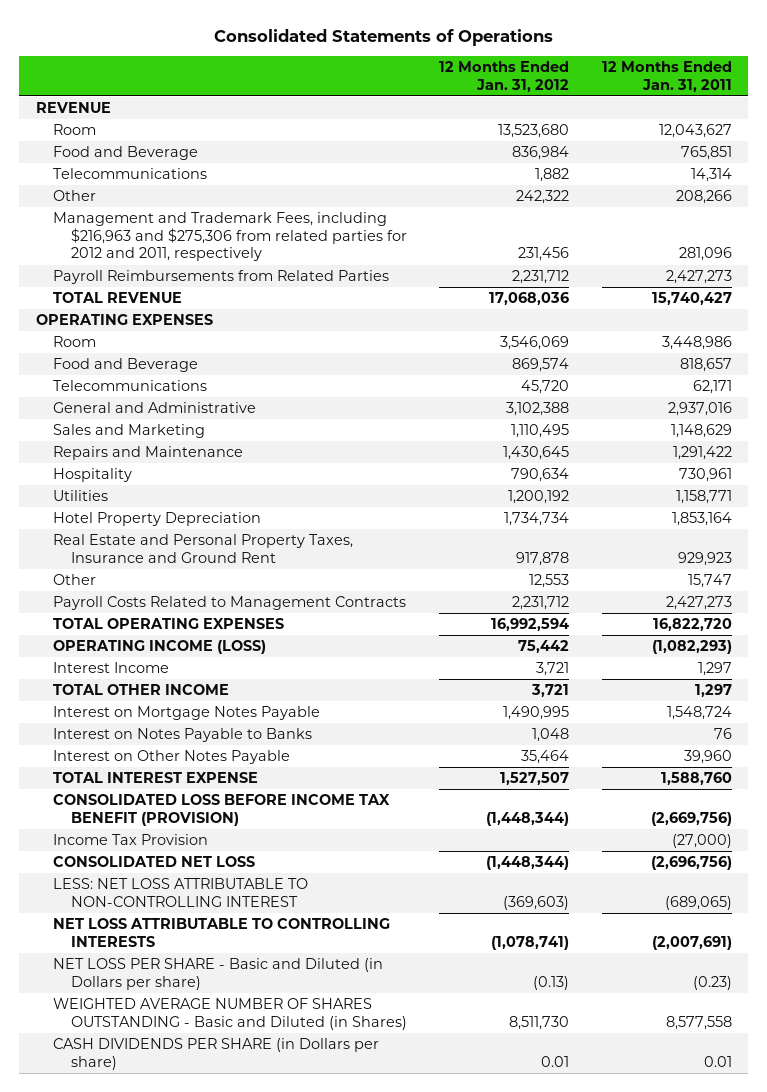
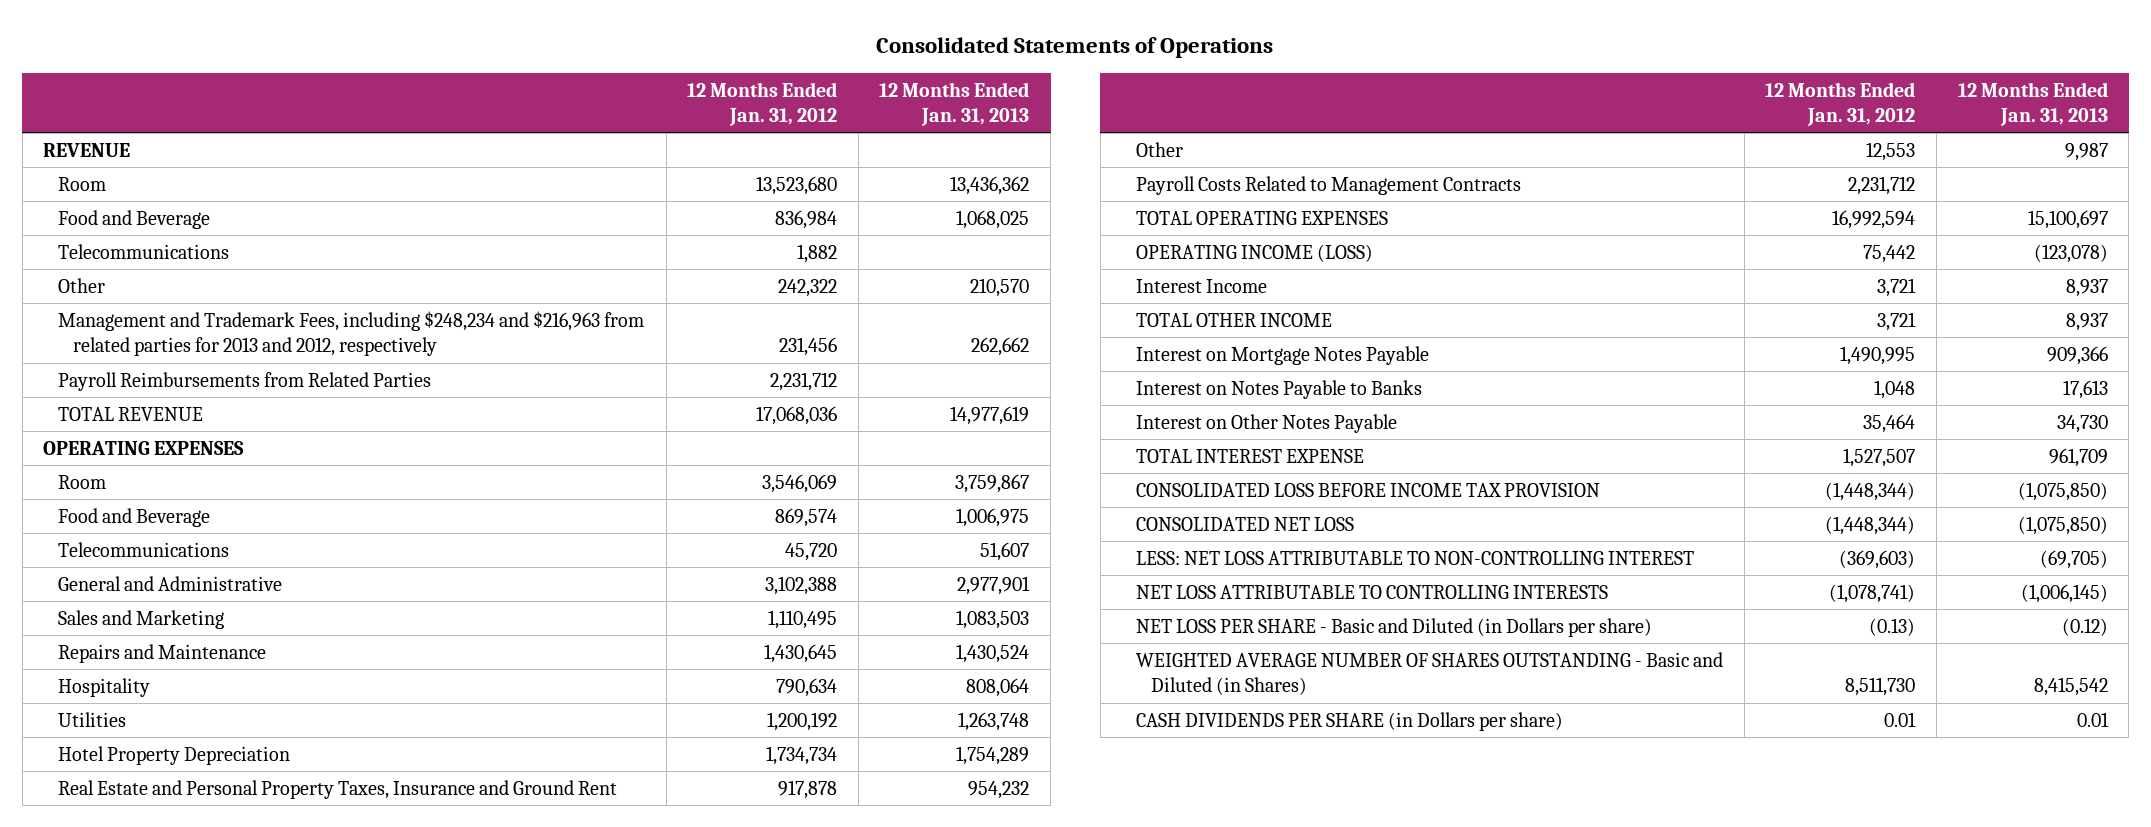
[601,61,732,92] 12 Months Ended Jan. 31, 2011 -> none
none -> [879,81,1030,126] 12 Months Ended Jan. 31, 2013
[53,212,407,262] Management and Trademark Fees, including $216,963 and $275,306 from related parties for 2012 and 2011, respectively -> [57,310,644,357] Management and Trademark Fees, including $248,234 and $216,963 from related parties for 2013 and 2012, respectively
[53,834,209,846] Income Tax Provision -> none
[53,794,391,826] CONSOLIDATED LOSS BEFORE INCOME TAX BENEFIT (PROVISION) -> [1136,482,1601,497] CONSOLIDATED LOSS BEFORE INCOME TAX PROVISION

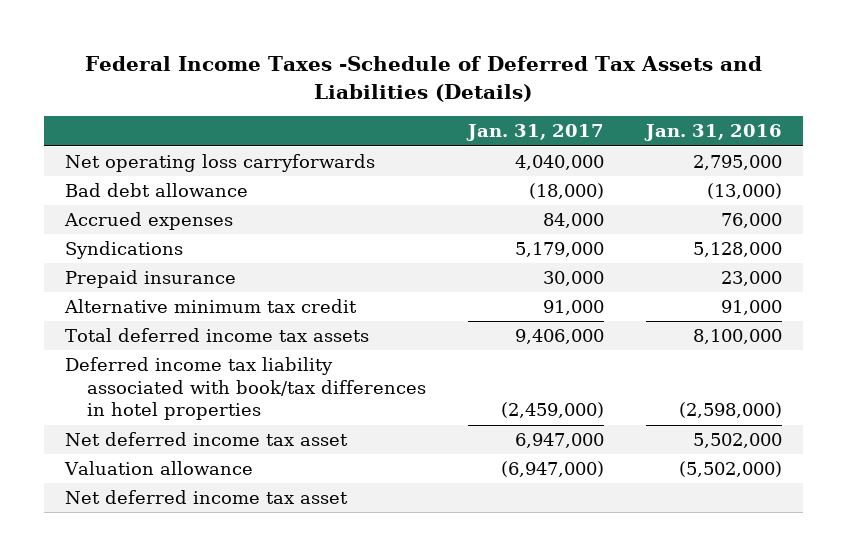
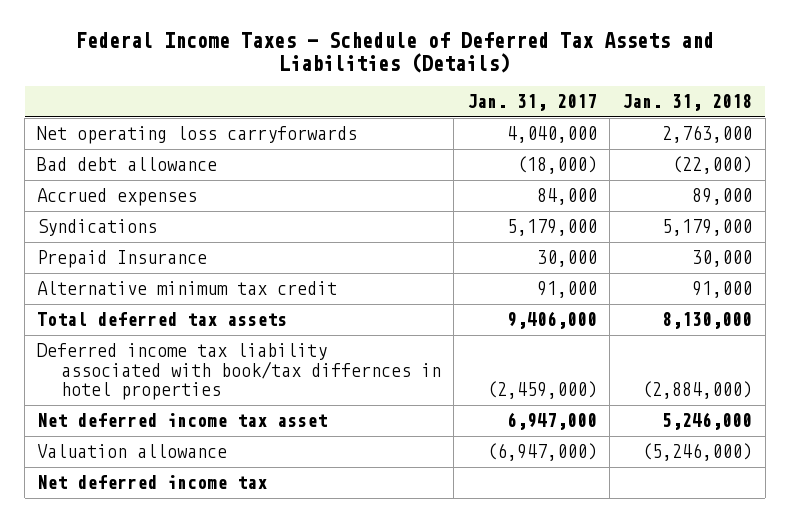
[85,56,763,102] Federal Income Taxes -Schedule of Deferred Tax Assets and Liabilities (Details) -> [75,31,714,73] Federal Income Taxes - Schedule of Deferred Tax Assets and Liabilities (Details)
[643,124,782,142] Jan. 31, 2016 -> none
none -> [622,93,753,111] Jan. 31, 2018
[65,270,237,289] Prepaid insurance -> [37,250,208,269] Prepaid Insurance
[65,328,370,343] Total deferred income tax assets -> [37,312,288,327] Total deferred tax assets
[65,357,427,421] Deferred income tax liability associated with book/tax differences in hotel properties -> [37,343,441,400] Deferred income tax liability associated with book/tax differnces in hotel properties
[65,490,349,505] Net deferred income tax asset -> [37,475,268,490] Net deferred income tax

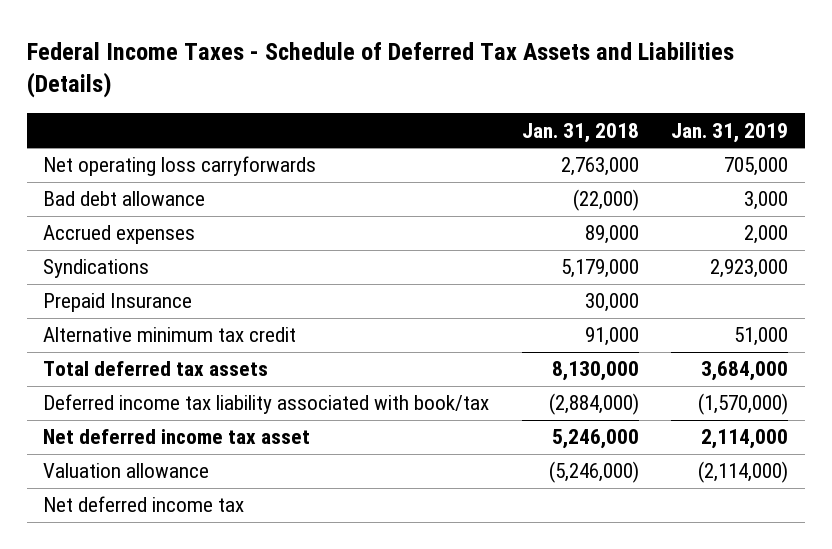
[466,93,597,111] Jan. 31, 2017 -> none
none -> [671,122,789,143] Jan. 31, 2019
[37,343,441,400] Deferred income tax liability associated with book/tax differnces in hotel properties -> [43,394,490,415] Deferred income tax liability associated with book/tax

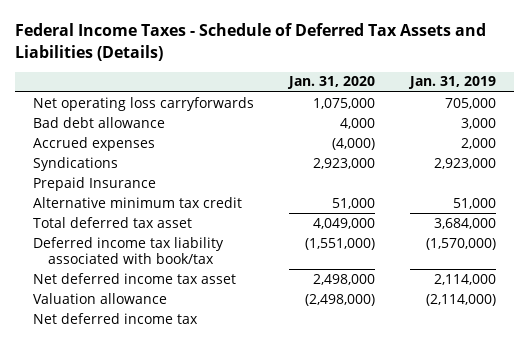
[521,122,639,143] Jan. 31, 2018 -> none
none -> [286,76,375,90] Jan. 31, 2020
[43,361,269,377] Total deferred tax assets -> [32,216,192,228] Total deferred tax asset

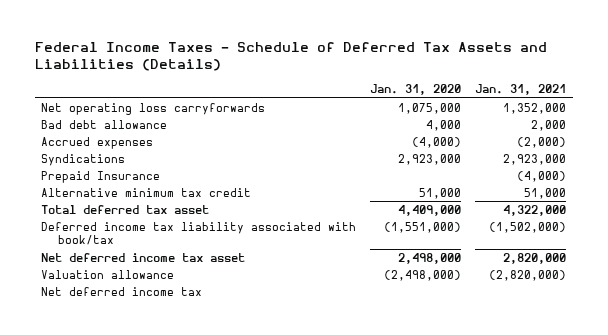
[408,76,497,90] Jan. 31, 2019 -> none
none -> [475,84,567,96] Jan. 31, 2021
[312,217,375,229] 4,049,000 -> [398,204,462,216] 4,409,000

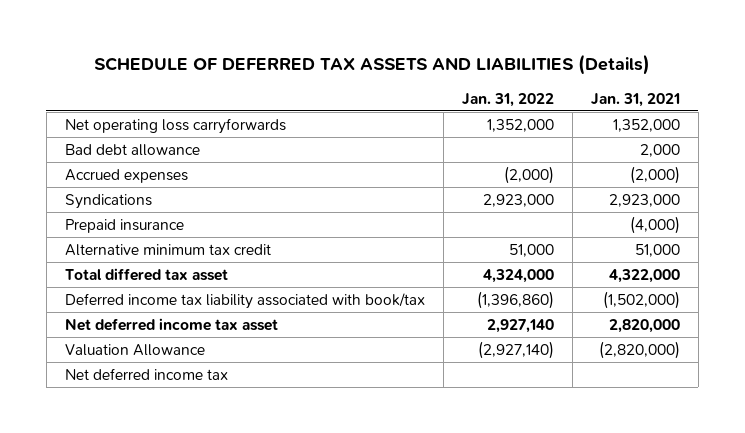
[34,41,547,72] Federal Income Taxes - Schedule of Deferred Tax Assets and Liabilities (Details) -> [94,54,651,76] SCHEDULE OF DEFERRED TAX ASSETS AND LIABILITIES (Details)
[370,84,462,96] Jan. 31, 2020 -> none
none -> [461,92,554,107] Jan. 31, 2022
[41,170,161,183] Prepaid Insurance -> [64,218,184,233] Prepaid insurance
[41,204,210,214] Total deferred tax asset -> [64,267,228,281] Total differed tax asset
[41,269,175,279] Valuation allowance -> [64,343,205,356] Valuation Allowance

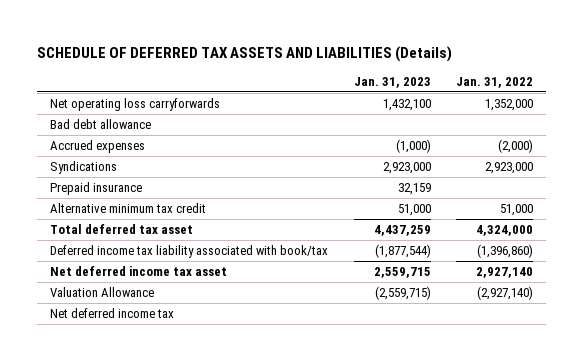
[590,92,680,107] Jan. 31, 2021 -> none
none -> [353,77,431,89] Jan. 31, 2023
[64,267,228,281] Total differed tax asset -> [50,224,194,235] Total deferred tax asset

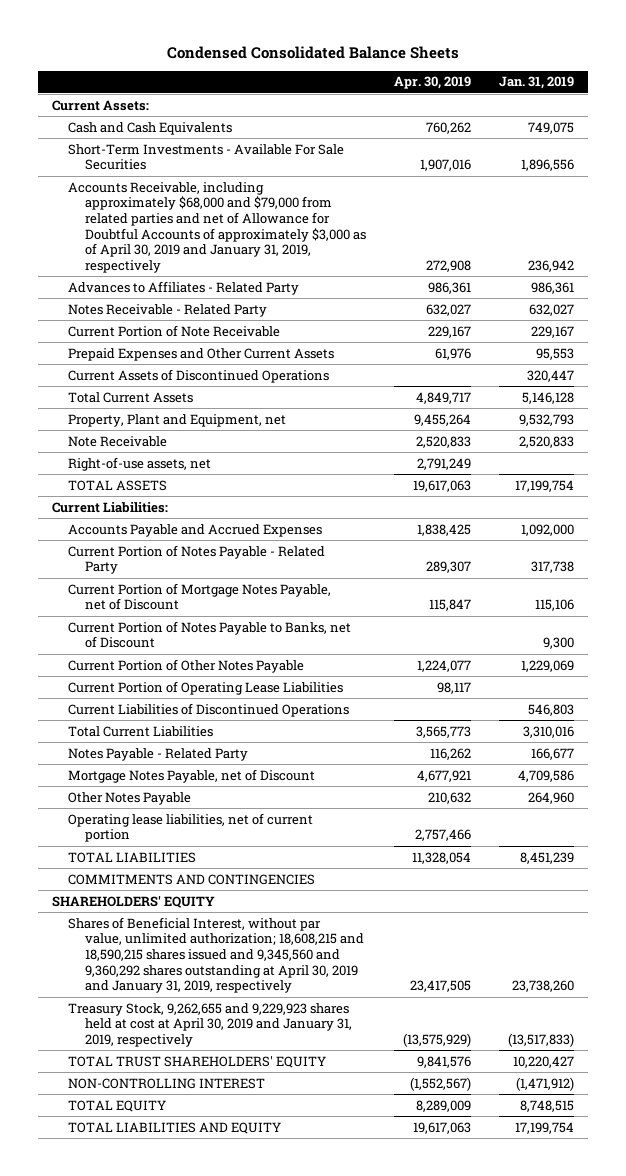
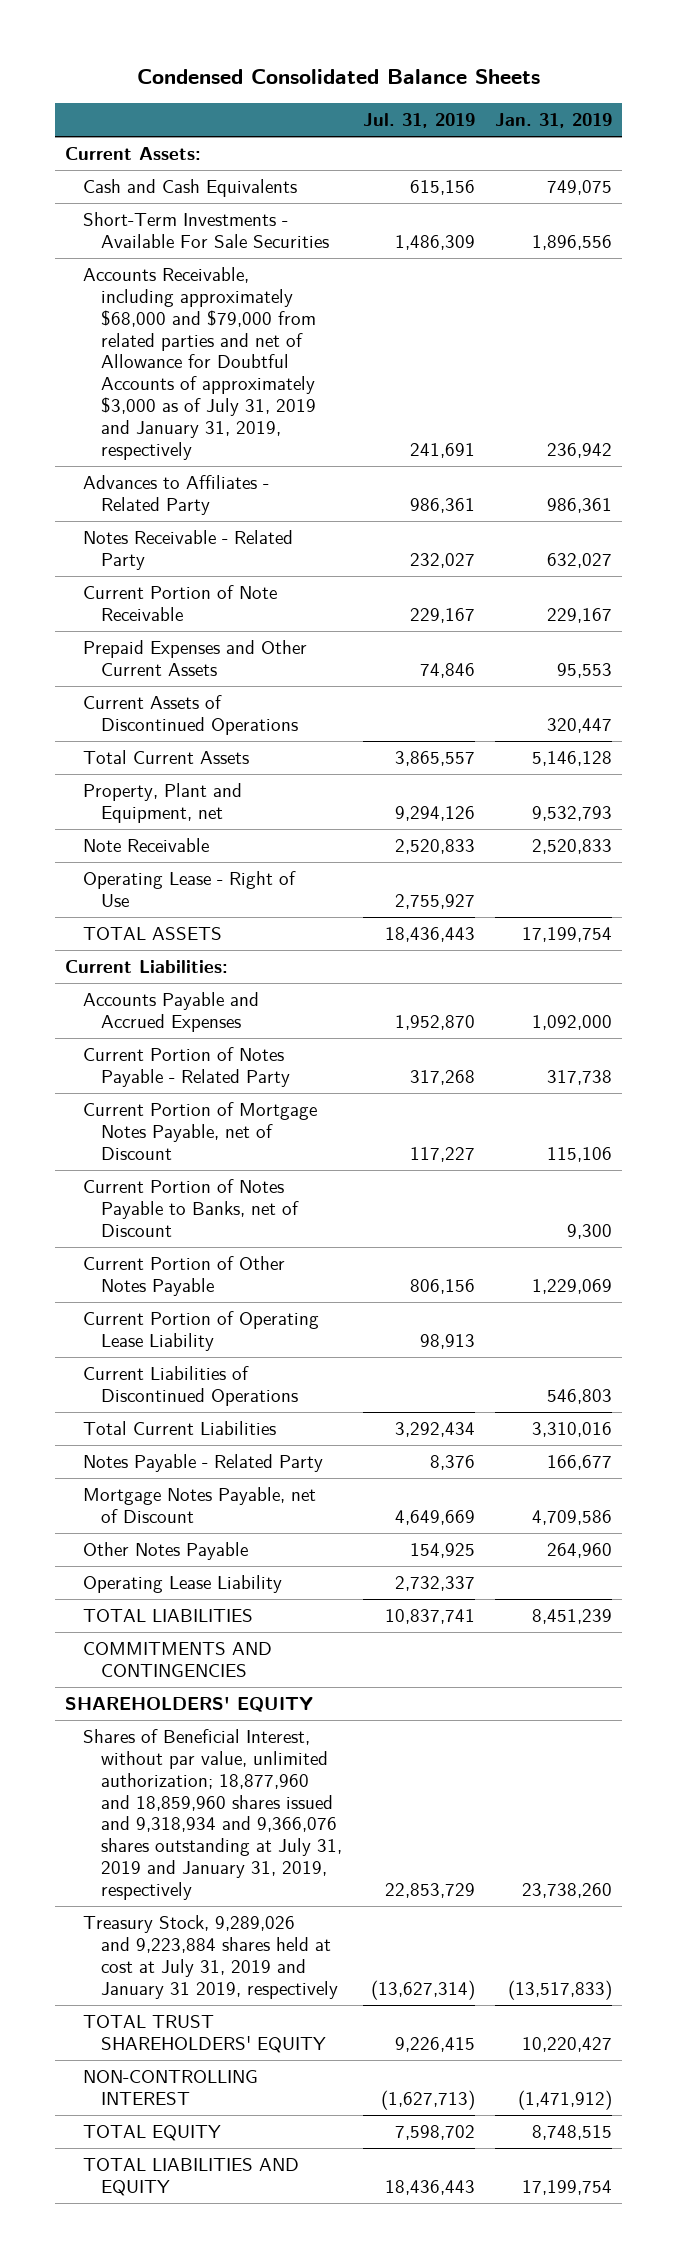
[394,76,472,90] Apr. 30, 2019 -> none
none -> [362,113,475,129] Jul. 31, 2019
[68,181,367,274] Accounts Receivable, including approximately $68,000 and $79,000 from related parties and net of Allowance for Doubtful Accounts of approximately $3,000 as of April 30, 2019 and January 31, 2019, respectively -> [83,267,317,460] Accounts Receivable, including approximately $68,000 and $79,000 from related parties and net of Allowance for Doubtful Accounts of approximately $3,000 as of July 31, 2019 and January 31, 2019, respectively
[68,456,212,471] Right-of-use assets, net -> [83,871,297,907] Operating Lease - Right of Use
[68,680,344,695] Current Portion of Operating Lease Liabilities -> [83,1311,320,1351] Current Portion of Operating Lease Liability
[68,812,314,843] Operating lease liabilities, net of current portion -> [83,1575,283,1594] Operating Lease Liability
[68,916,365,994] Shares of Beneficial Interest, without par value, unlimited authorization; 18,608,215 and 18,590,215 shares issued and 9,345,560 and 9,360,292 shares outstanding at April 30, 2019 and January 31, 2019, respectively -> [83,1729,343,1900] Shares of Beneficial Interest, without par value, unlimited authorization; 18,877,960 and 18,859,960 shares issued and 9,318,934 and 9,366,076 shares outstanding at July 31, 2019 and January 31, 2019, respectively
[68,1002,353,1048] Treasury Stock, 9,262,655 and 9,229,923 shares held at cost at April 30, 2019 and January 31, 2019, respectively -> [83,1915,339,1999] Treasury Stock, 9,289,026 and 9,223,884 shares held at cost at July 31, 2019 and January 31 2019, respectively

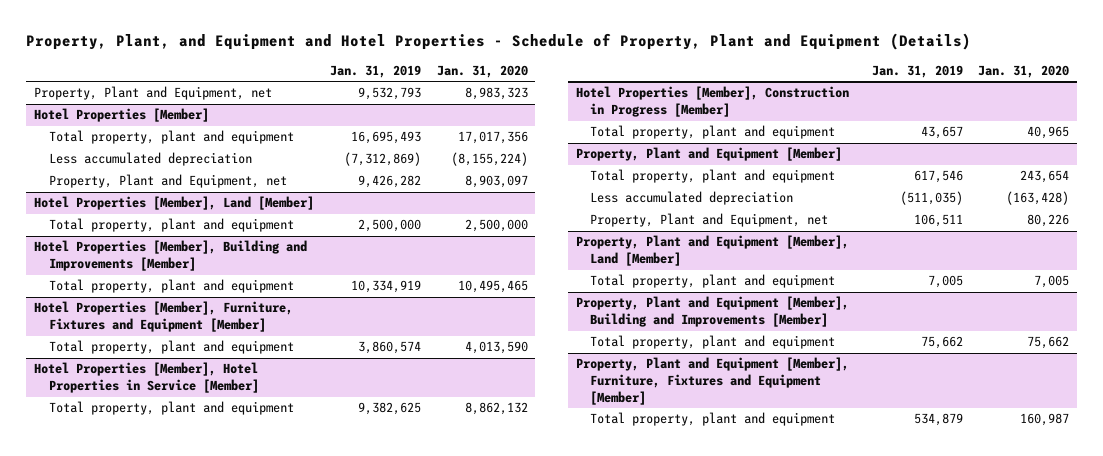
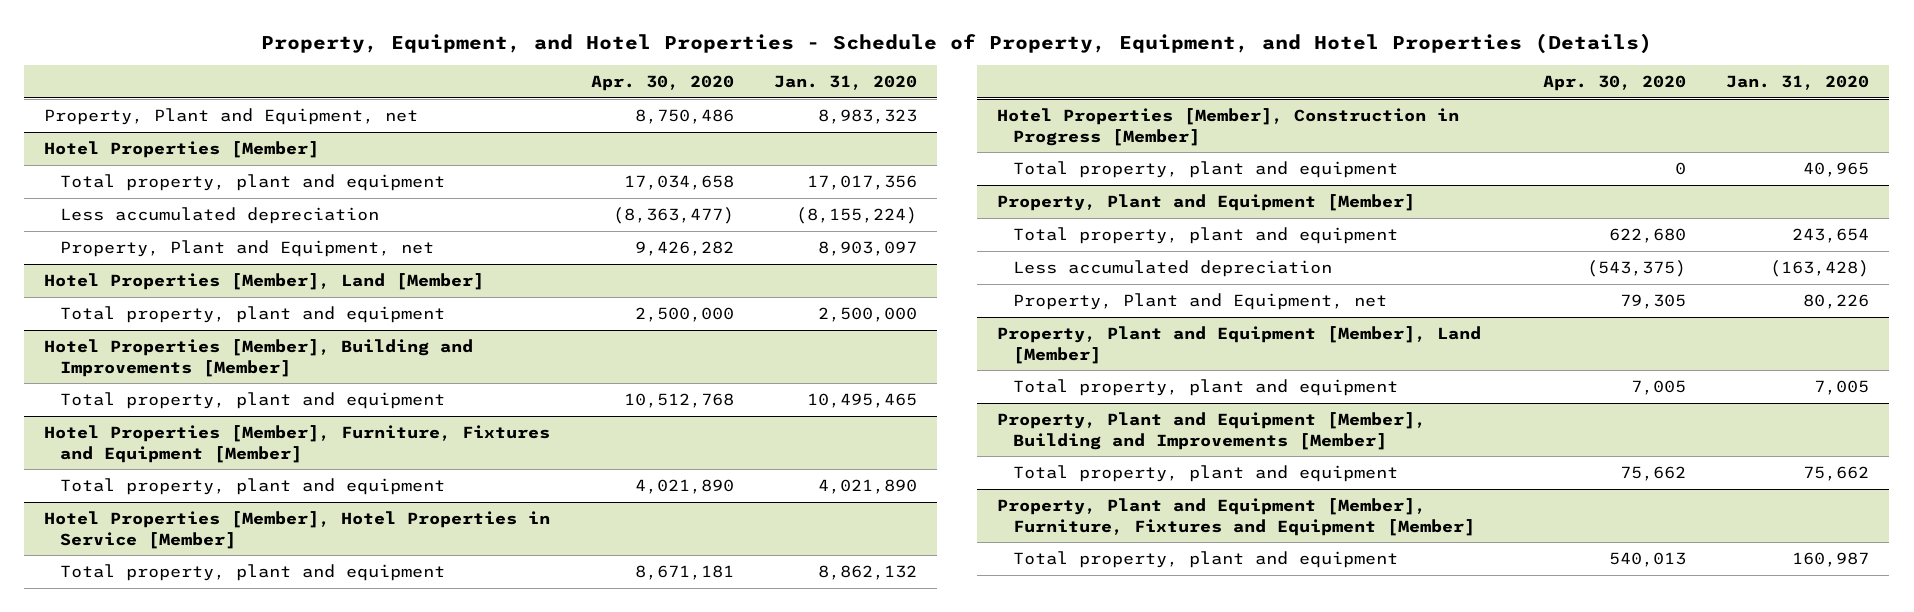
[26,33,972,51] Property, Plant, and Equipment and Hotel Properties - Schedule of Property, Plant and Equipment (Details) -> [260,33,1652,55] Property, Equipment, and Hotel Properties - Schedule of Property, Equipment, and Hotel Properties (Details)
[329,64,421,78] Jan. 31, 2019 -> none
none -> [590,74,734,91] Apr. 30, 2020
[464,341,528,355] 4,013,590 -> [817,478,917,494] 4,021,890

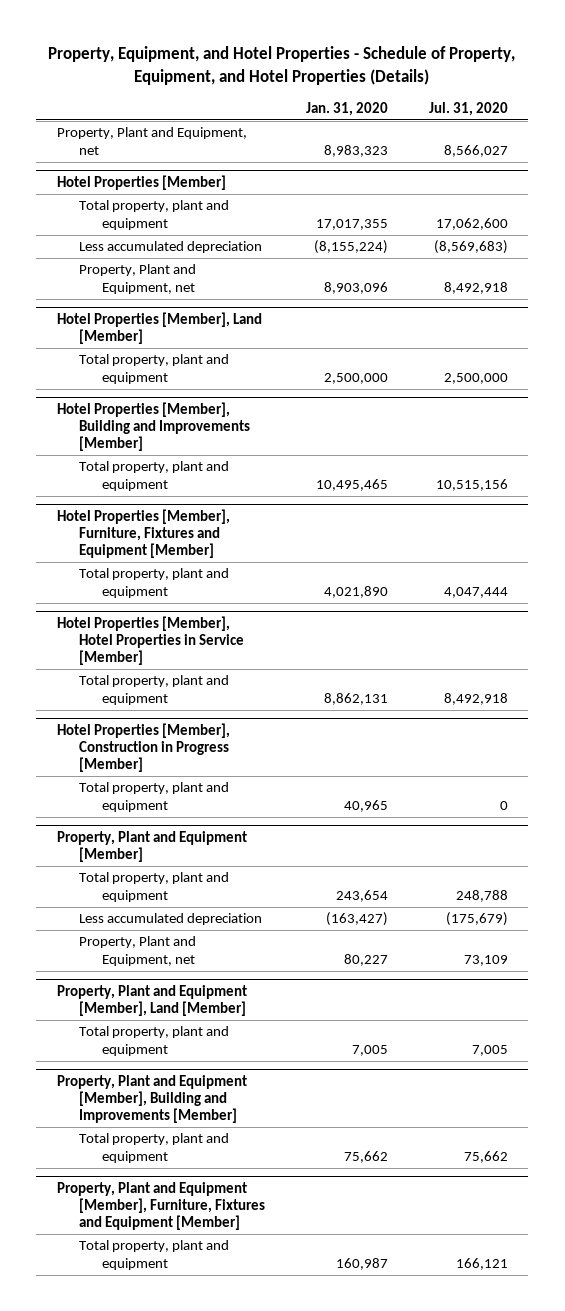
[590,74,734,91] Apr. 30, 2020 -> none
none -> [429,101,509,116] Jul. 31, 2020
[806,174,917,190] 17,017,356 -> [316,218,389,230] 17,017,355
[817,240,917,256] 8,903,097 -> [324,281,389,294] 8,903,096
[817,564,917,580] 8,862,132 -> [324,692,389,705] 8,862,131
[1770,259,1870,277] (163,428) -> [326,912,389,927] (163,427)
[1803,293,1870,309] 80,226 -> [344,953,389,966] 80,227

